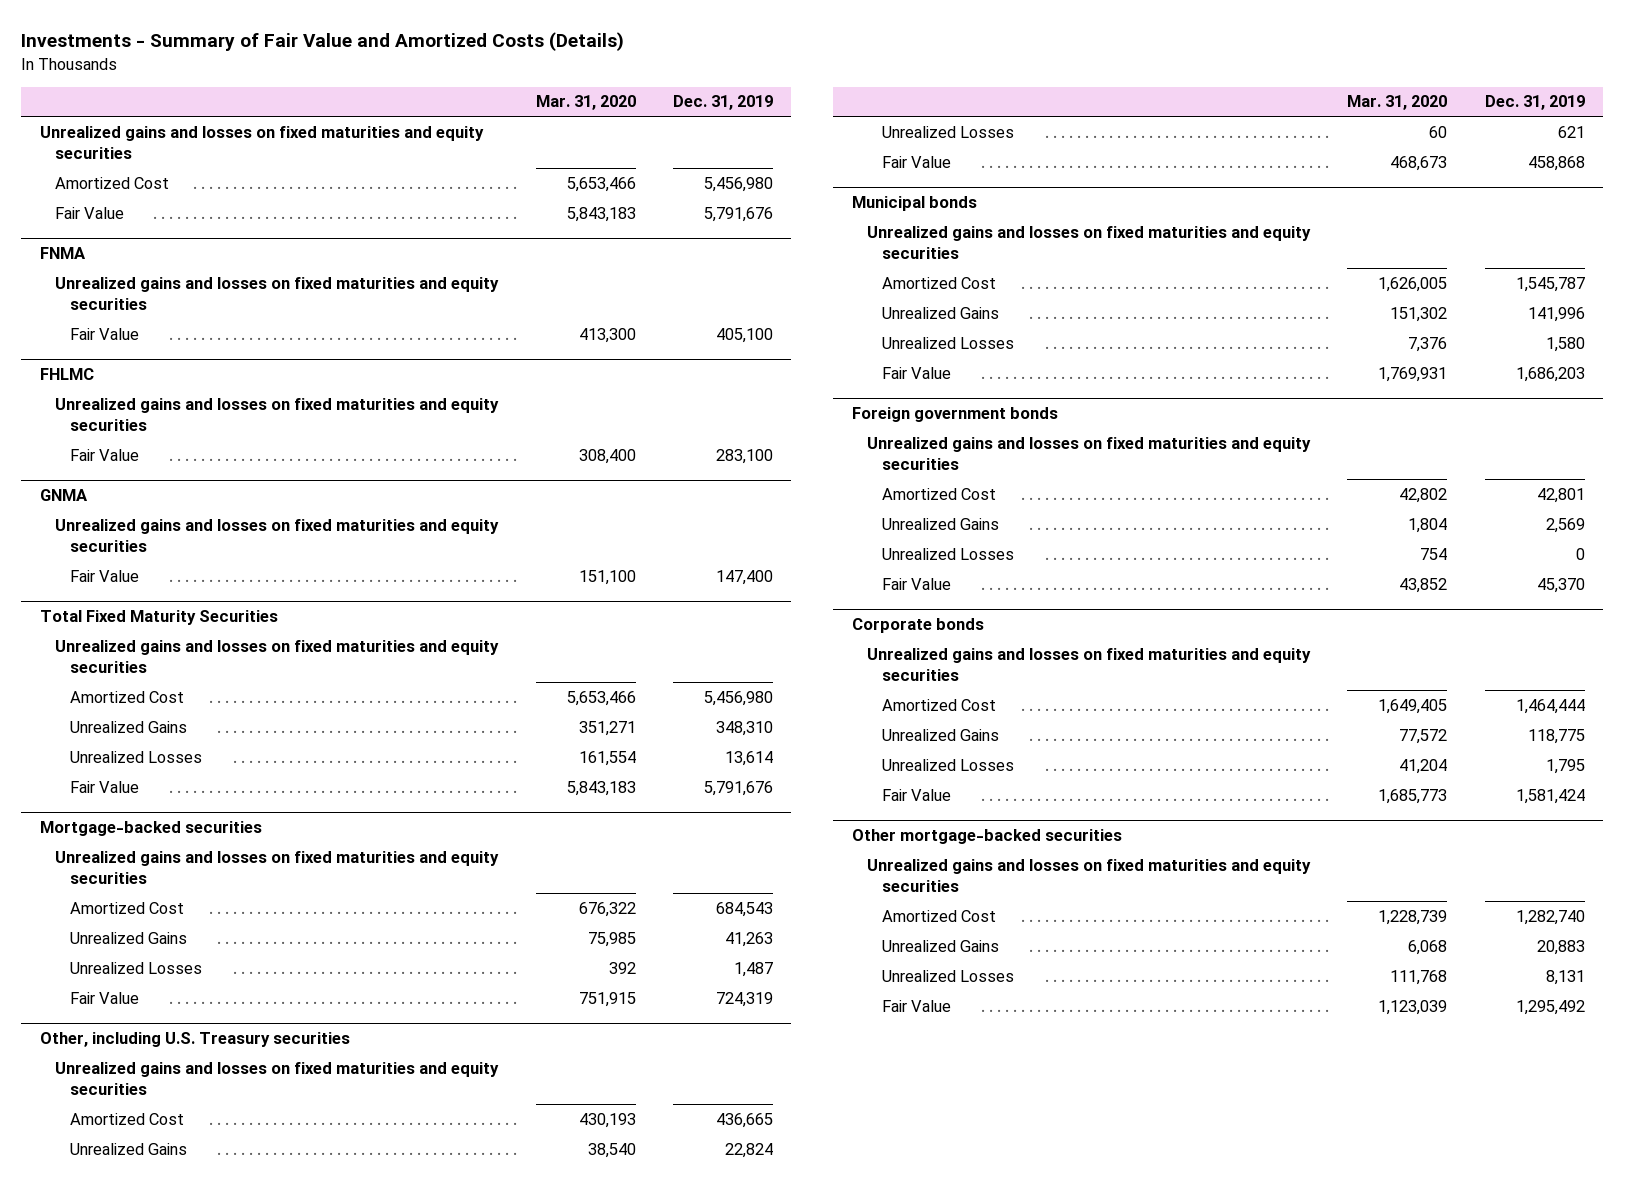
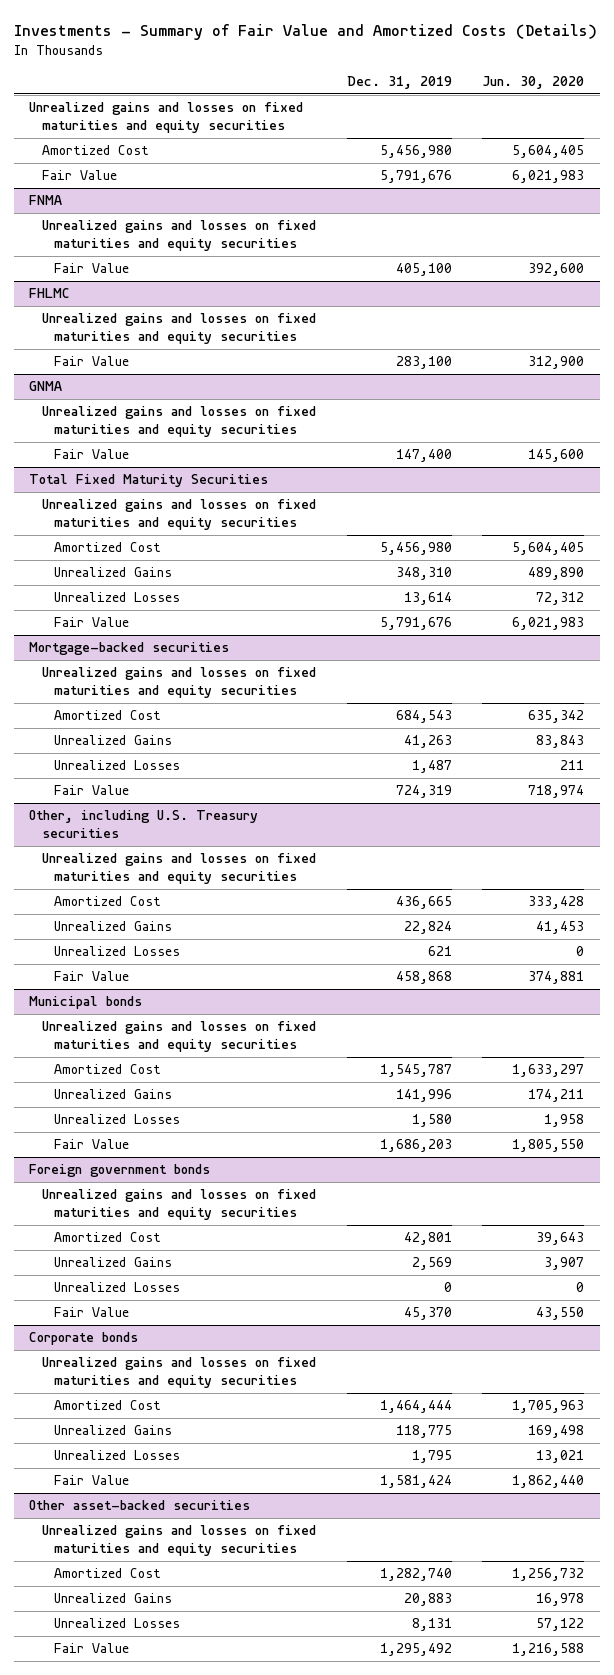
[535,95,636,111] Mar. 31, 2020 -> none
none -> [482,76,585,90] Jun. 30, 2020
[851,829,1122,845] Other mortgage-backed securities -> [29,1500,251,1511] Other asset-backed securities

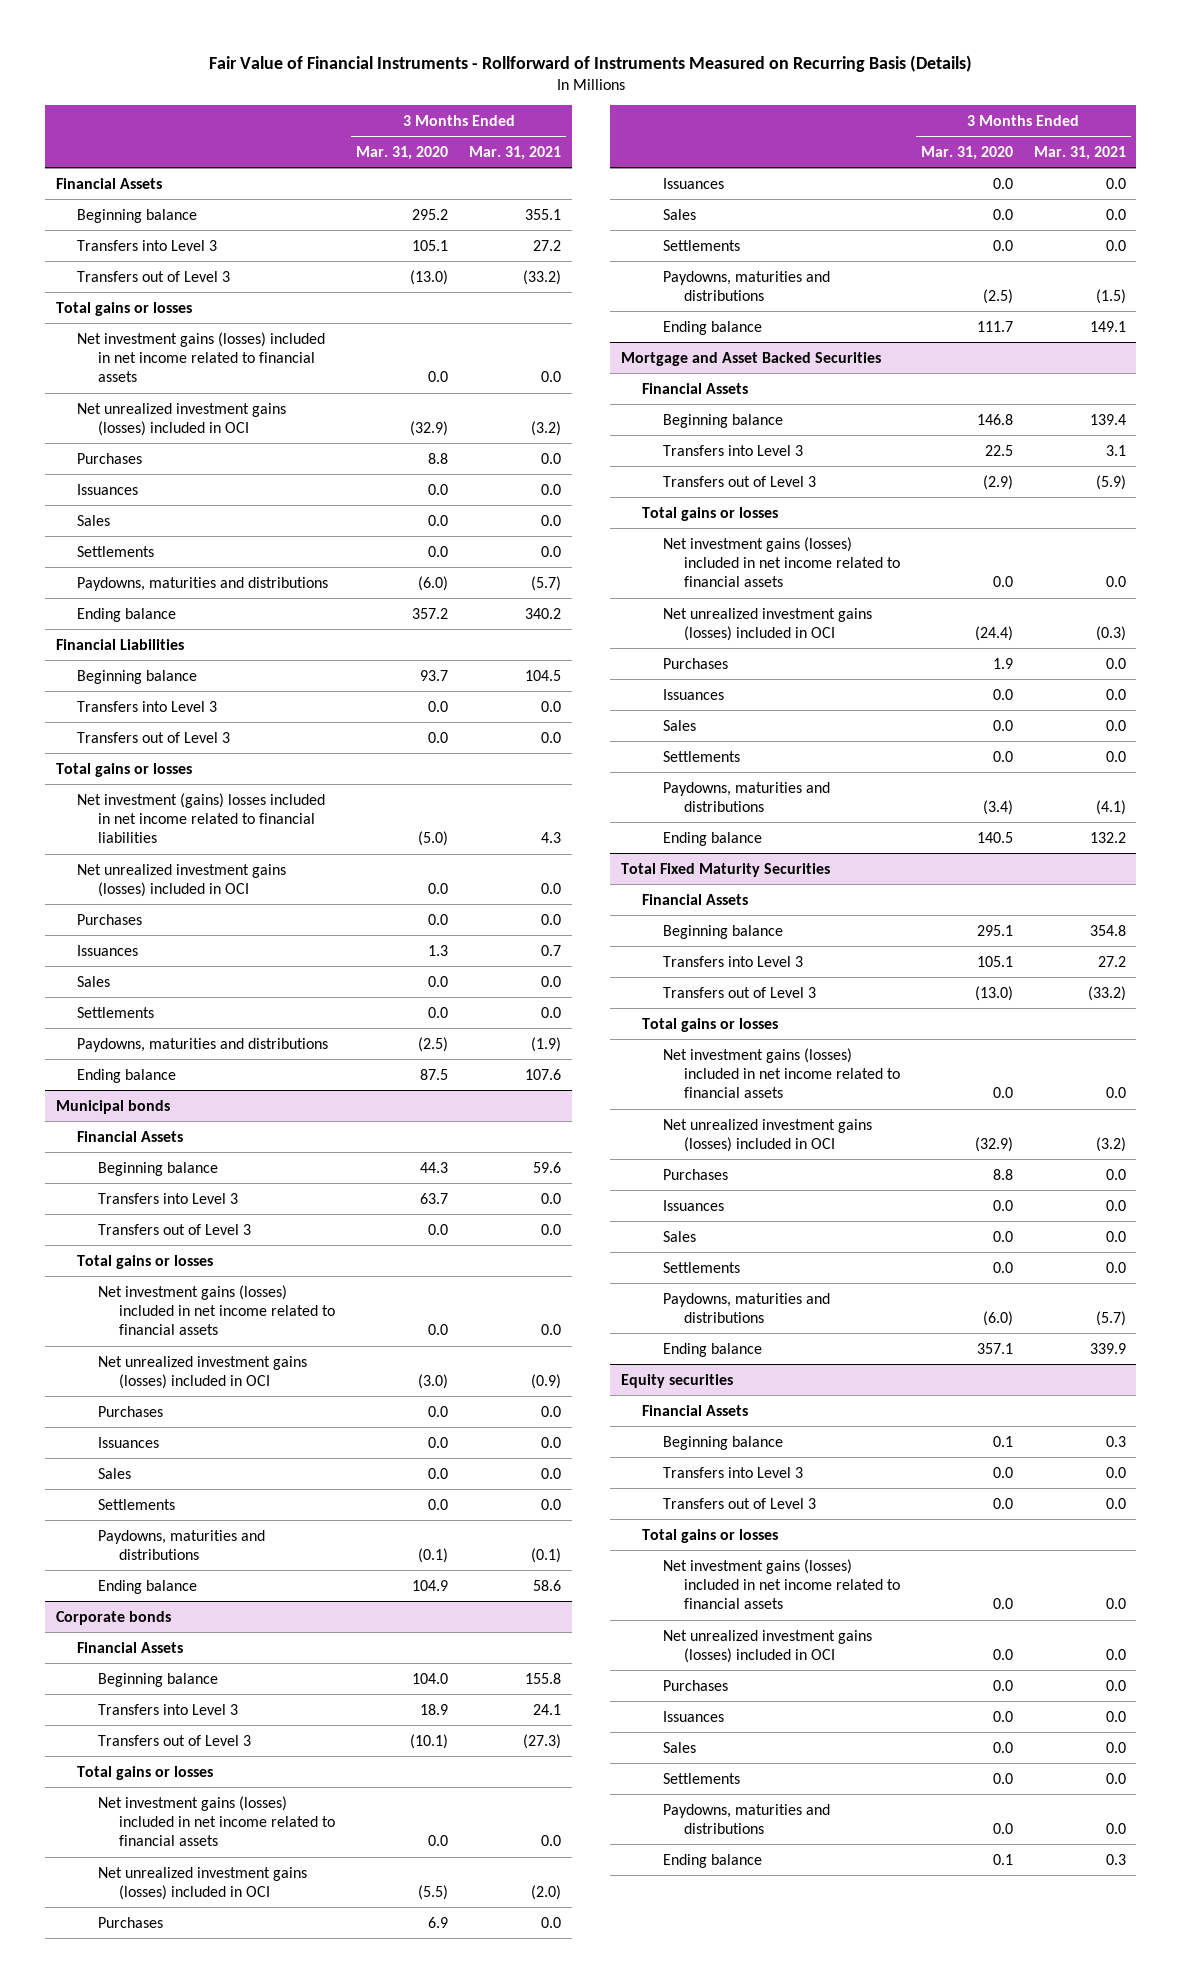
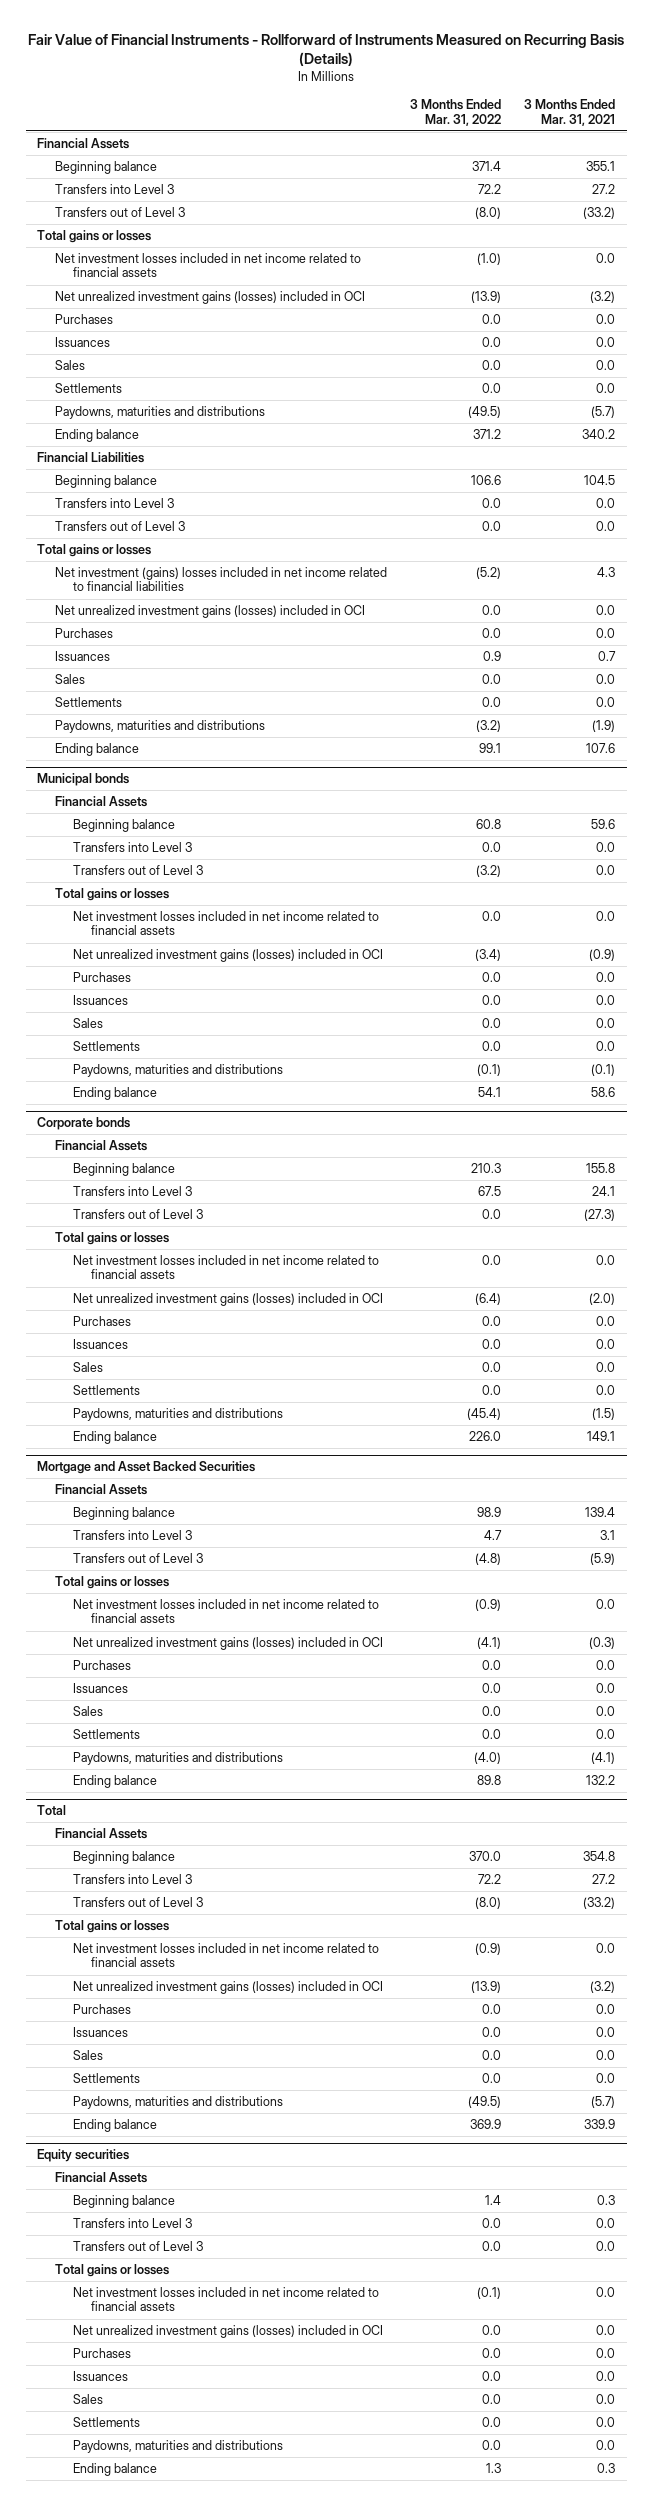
[356,145,449,160] Mar. 31, 2020 -> none
none -> [410,99,502,126] 3 Months Ended Mar. 31, 2022
[76,331,325,383] Net investment gains (losses) included in net income related to financial assets -> [55,253,362,278] Net investment losses included in net income related to financial assets
[97,1284,335,1336] Net investment gains (losses) included in net income related to financial assets -> [72,911,379,936] Net investment losses included in net income related to financial assets
[97,1795,335,1847] Net investment gains (losses) included in net income related to financial assets -> [72,1255,379,1280] Net investment losses included in net income related to financial assets
[662,536,900,588] Net investment gains (losses) included in net income related to financial assets -> [72,1599,379,1624] Net investment losses included in net income related to financial assets
[620,862,830,877] Total Fixed Maturity Securities -> [37,1805,67,1816] Total
[662,1047,900,1099] Net investment gains (losses) included in net income related to financial assets -> [72,1943,379,1968] Net investment losses included in net income related to financial assets
[662,1558,900,1610] Net investment gains (losses) included in net income related to financial assets -> [72,2287,379,2312] Net investment losses included in net income related to financial assets

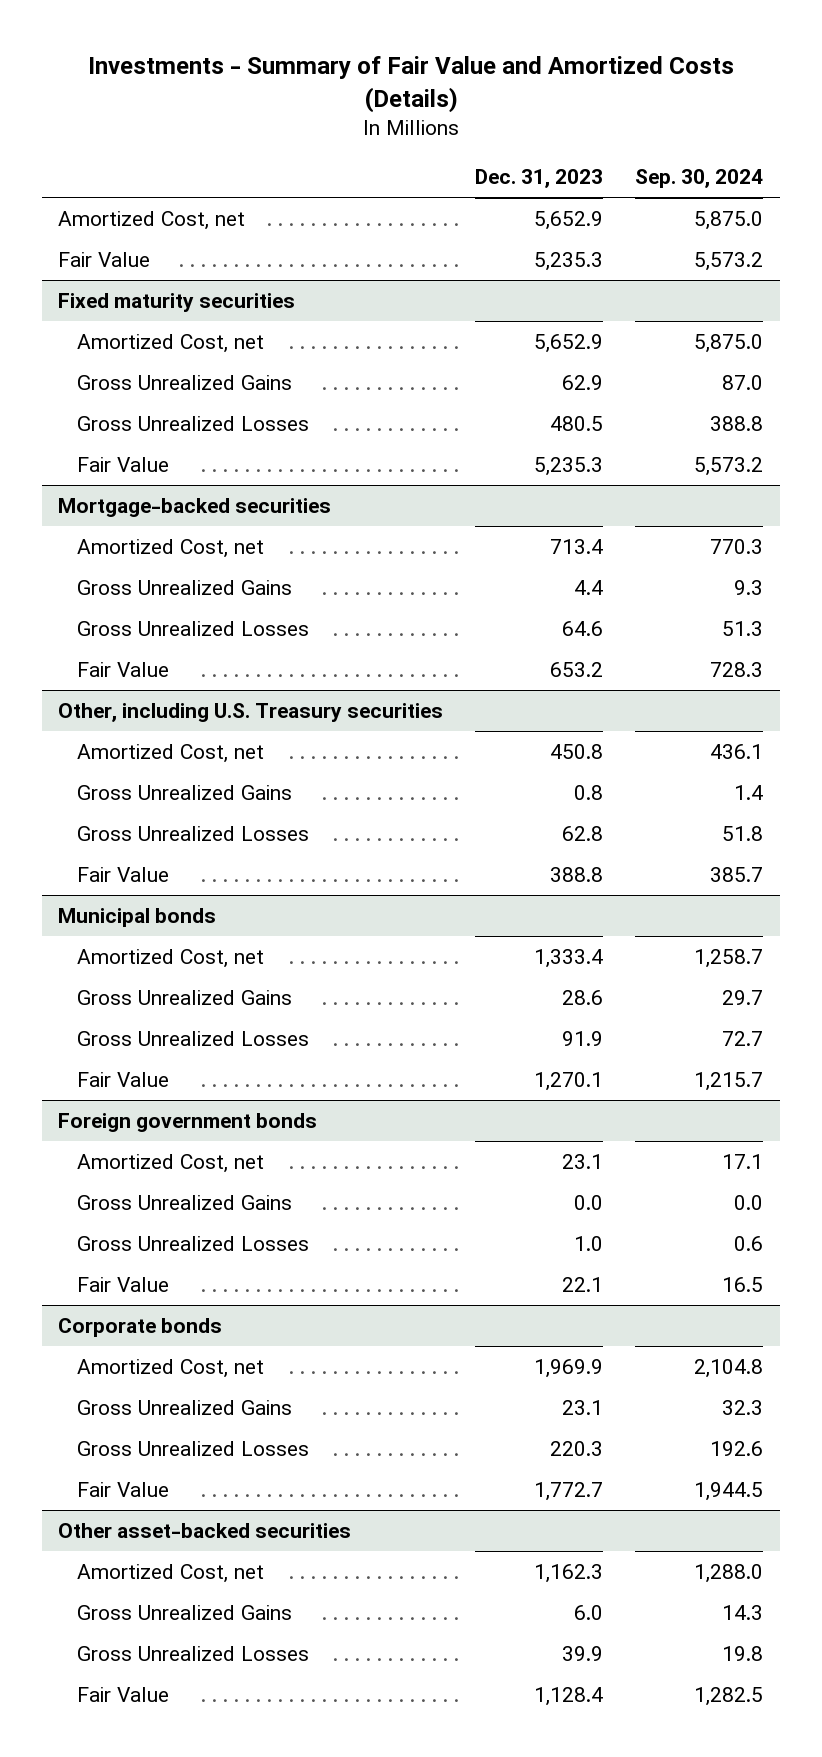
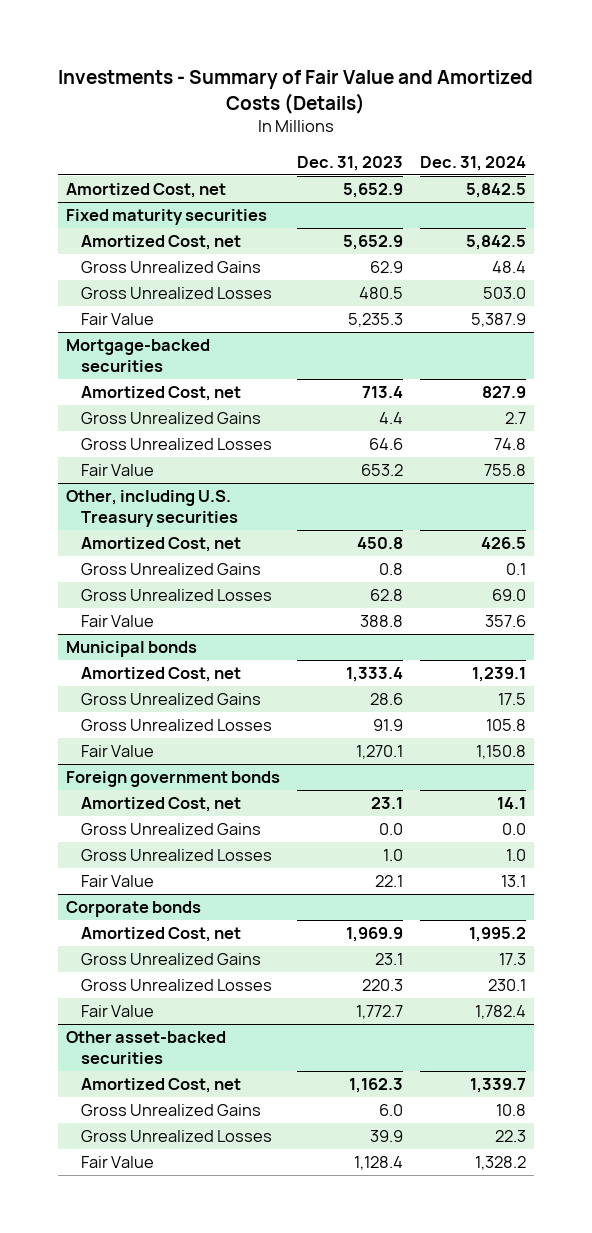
[635,168,764,188] Sep. 30, 2024 -> none
none -> [419,156,526,172] Dec. 31, 2024
[58,252,151,268] Fair Value -> none

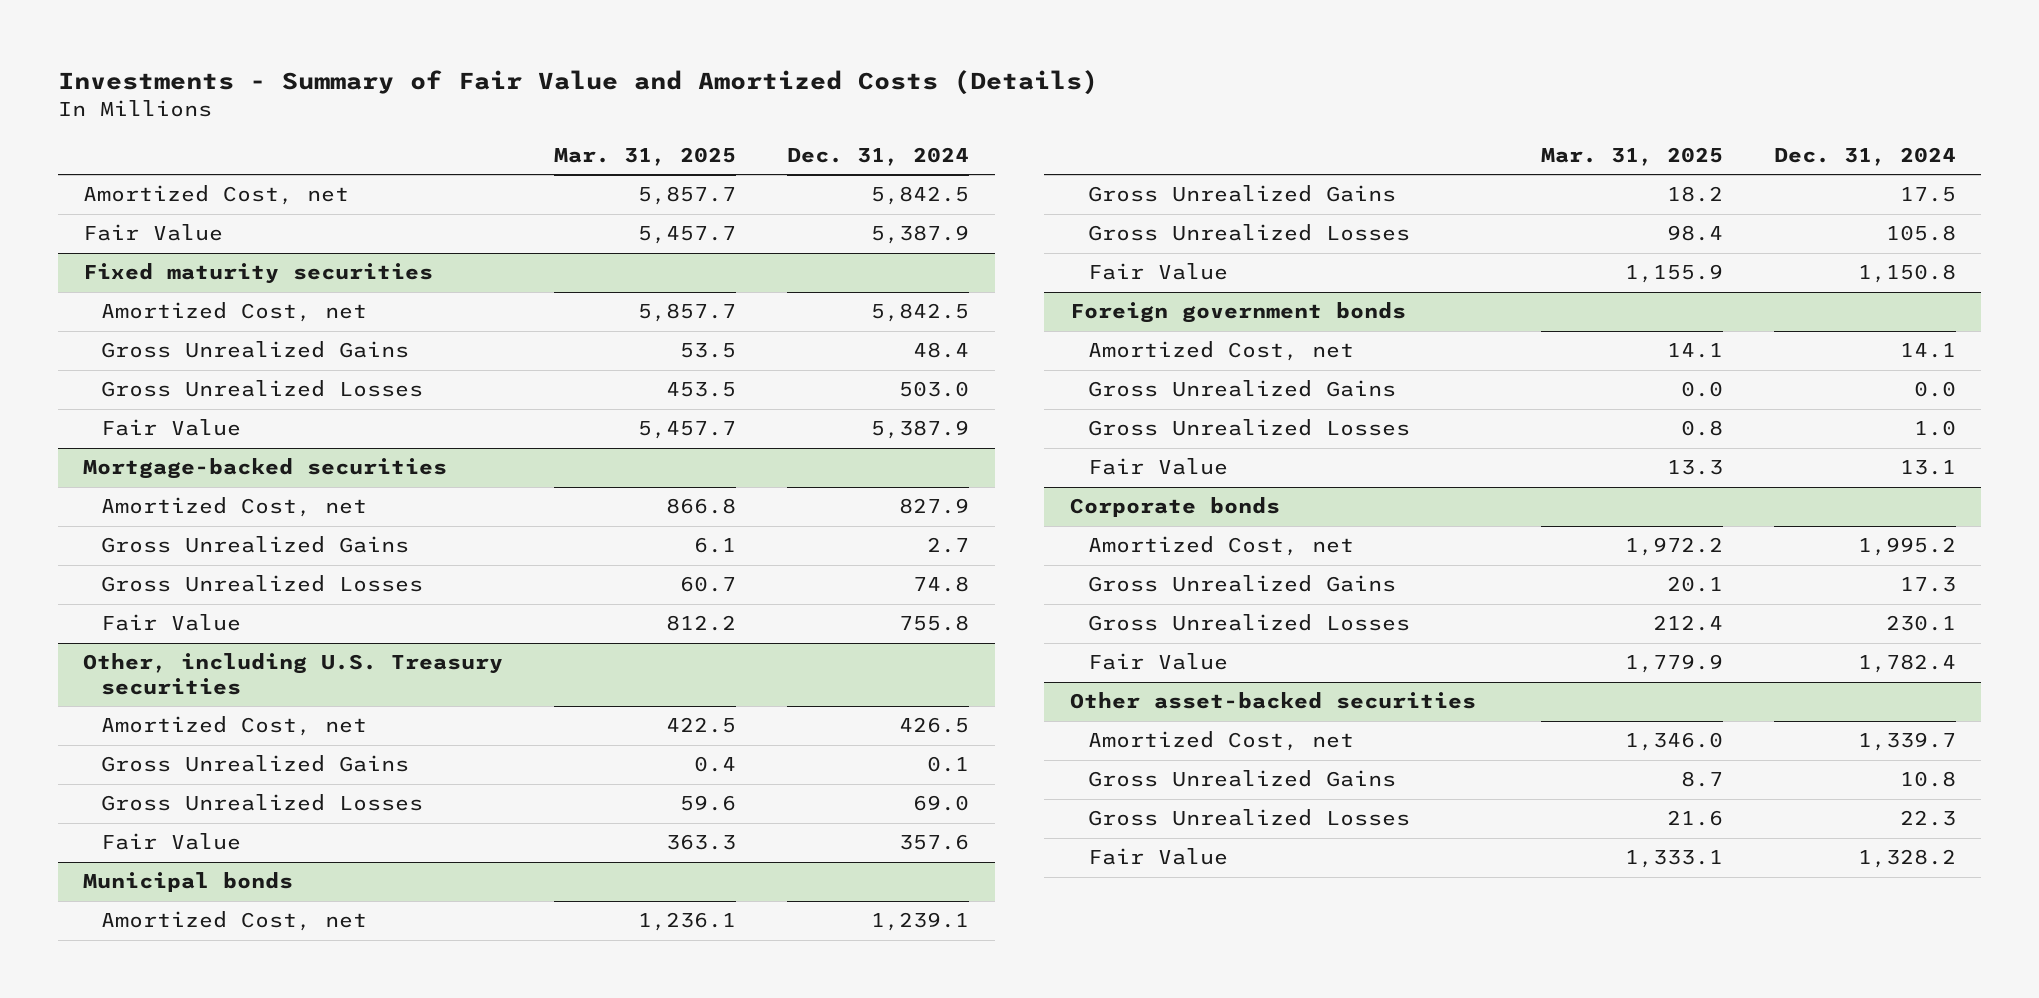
[297,156,404,172] Dec. 31, 2023 -> none
none -> [554,146,737,166] Mar. 31, 2025
none -> [83,224,224,242] Fair Value

